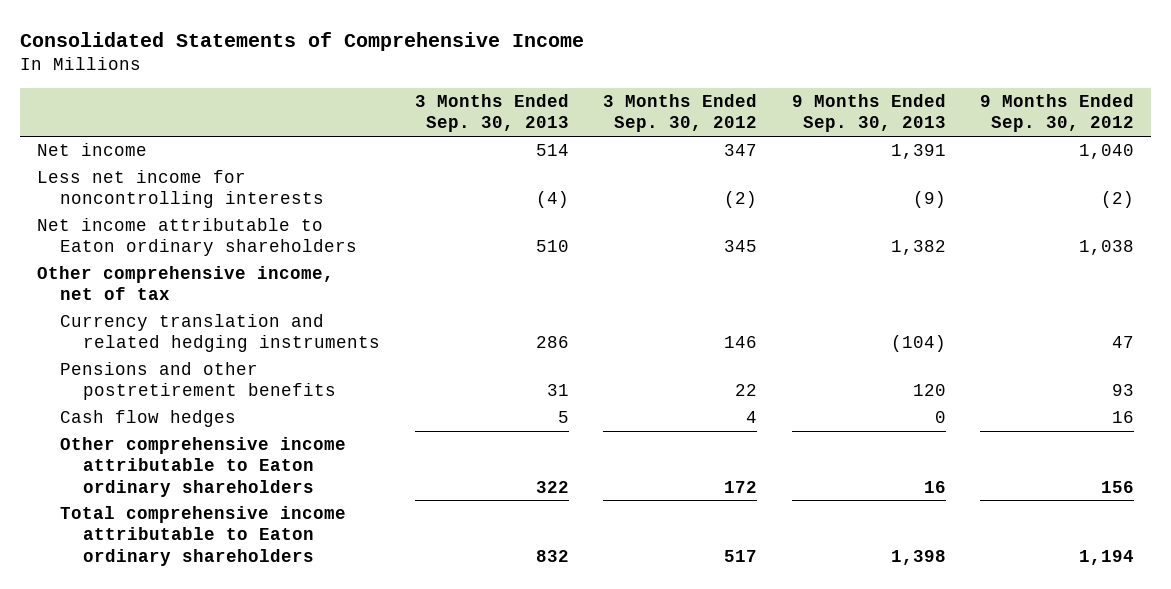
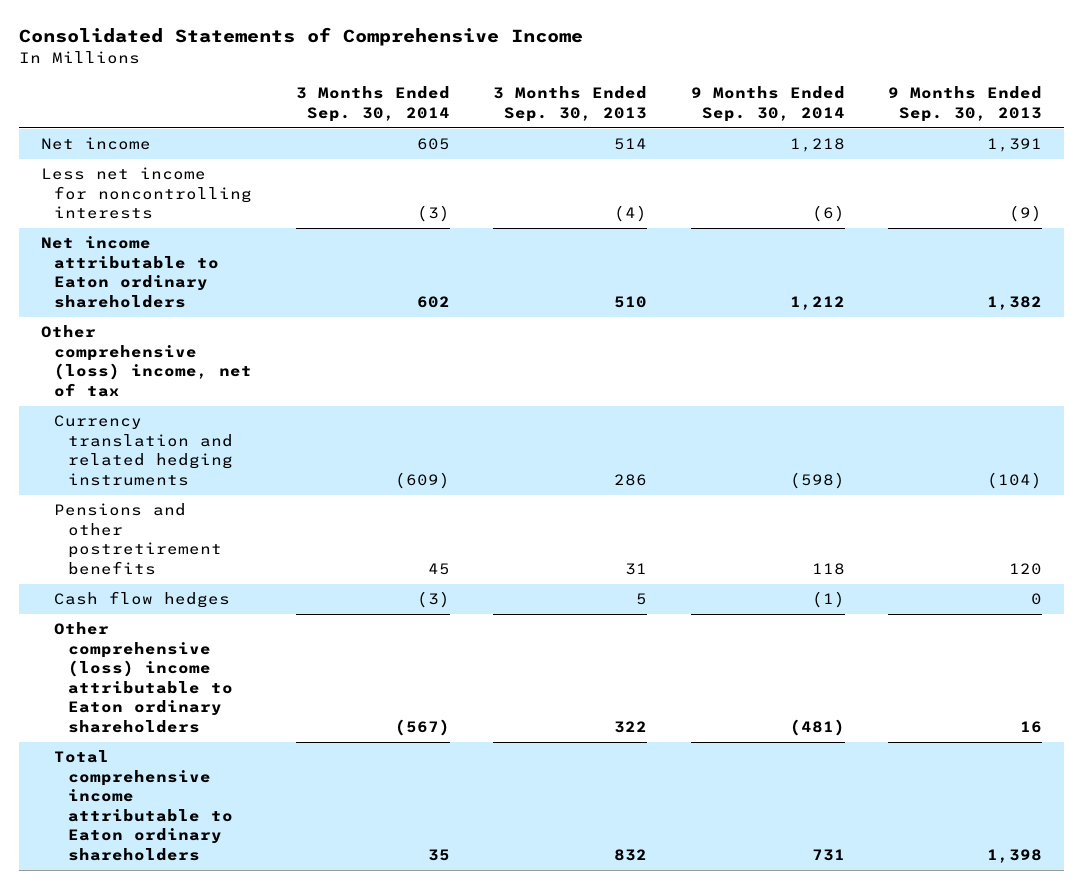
[603,94,758,133] 3 Months Ended Sep. 30, 2012 -> none
[980,94,1135,133] 9 Months Ended Sep. 30, 2012 -> none
none -> [295,86,450,122] 3 Months Ended Sep. 30, 2014
none -> [690,86,845,122] 9 Months Ended Sep. 30, 2014
[36,266,334,301] Other comprehensive income, net of tax -> [40,325,253,397] Other comprehensive (loss) income, net of tax
[59,437,346,497] Other comprehensive income attributable to Eaton ordinary shareholders -> [54,622,234,733] Other comprehensive (loss) income attributable to Eaton ordinary shareholders

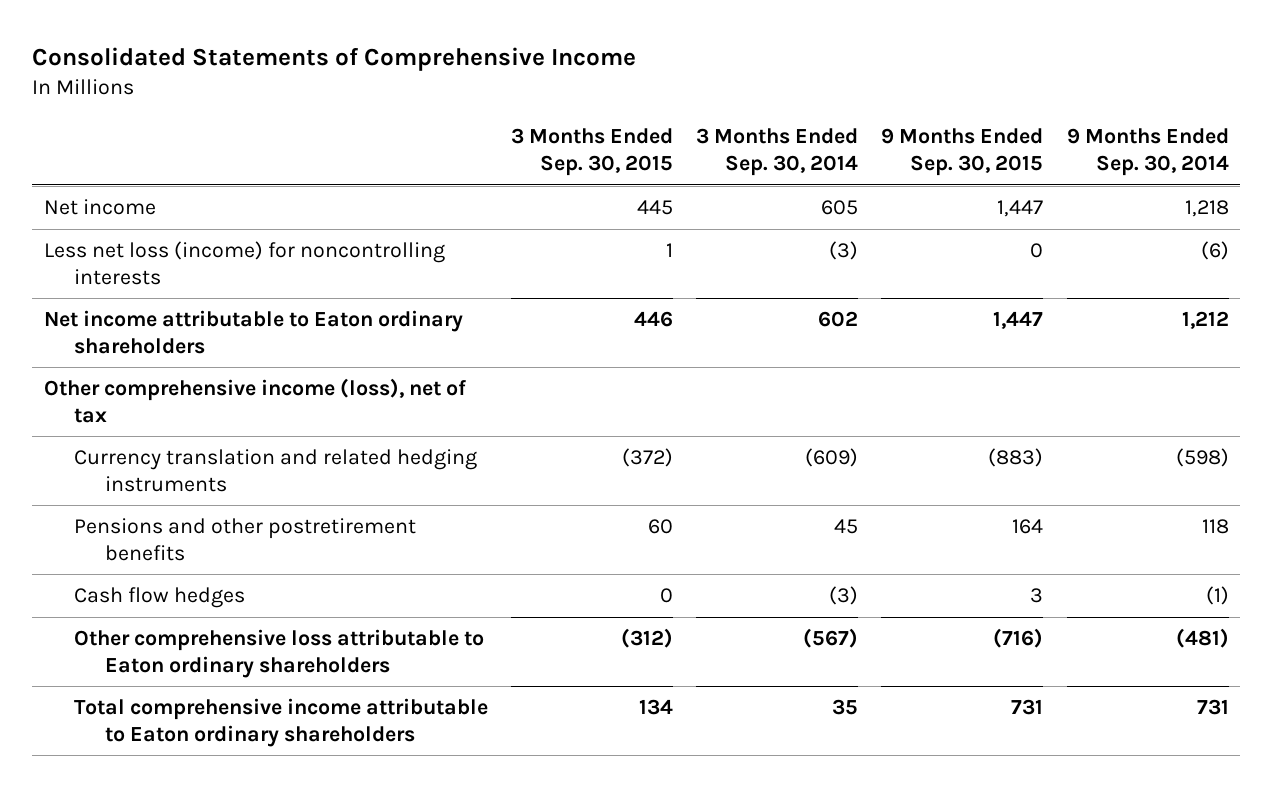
[493,86,648,122] 3 Months Ended Sep. 30, 2013 -> none
[887,86,1042,122] 9 Months Ended Sep. 30, 2013 -> none
none -> [511,128,674,177] 3 Months Ended Sep. 30, 2015
none -> [881,128,1044,177] 9 Months Ended Sep. 30, 2015
[40,167,253,220] Less net income for noncontrolling interests -> [43,240,445,285] Less net loss (income) for noncontrolling interests
[40,325,253,397] Other comprehensive (loss) income, net of tax -> [43,377,466,423] Other comprehensive income (loss), net of tax
[54,622,234,733] Other comprehensive (loss) income attributable to Eaton ordinary shareholders -> [74,628,485,678] Other comprehensive loss attributable to Eaton ordinary shareholders

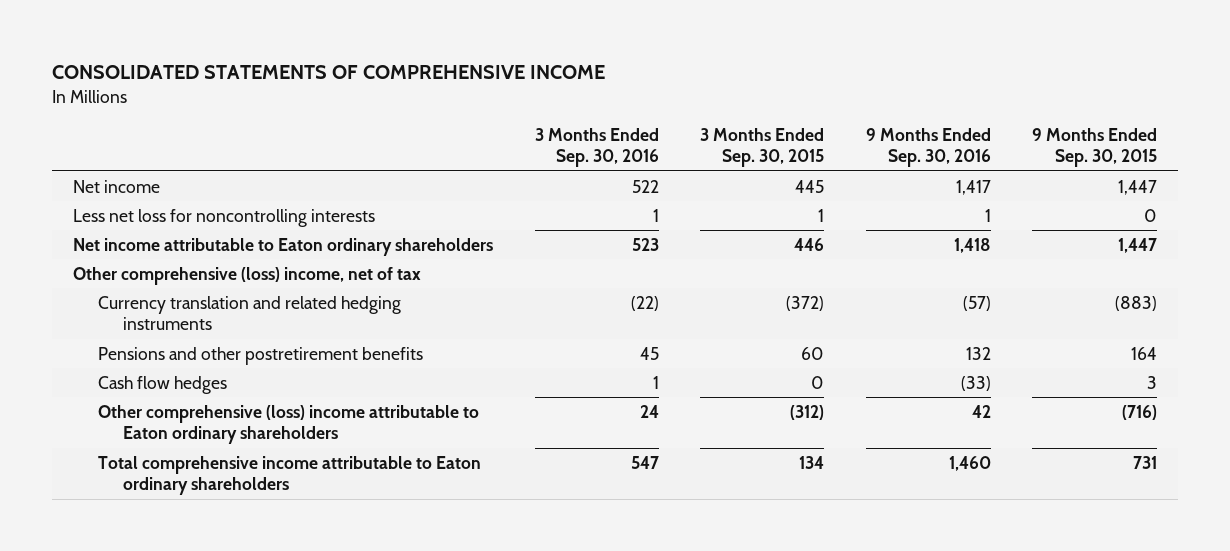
[32,47,637,72] Consolidated Statements of Comprehensive Income -> [52,65,606,80] CONSOLIDATED STATEMENTS OF COMPREHENSIVE INCOME
[696,128,859,177] 3 Months Ended Sep. 30, 2014 -> none
[1066,128,1229,177] 9 Months Ended Sep. 30, 2014 -> none
none -> [534,127,659,168] 3 Months Ended Sep. 30, 2016
none -> [865,127,991,168] 9 Months Ended Sep. 30, 2016
[43,240,445,285] Less net loss (income) for noncontrolling interests -> [73,208,376,227] Less net loss for noncontrolling interests
[43,377,466,423] Other comprehensive income (loss), net of tax -> [73,266,422,285] Other comprehensive (loss) income, net of tax
[74,628,485,678] Other comprehensive loss attributable to Eaton ordinary shareholders -> [98,404,480,445] Other comprehensive (loss) income attributable to Eaton ordinary shareholders

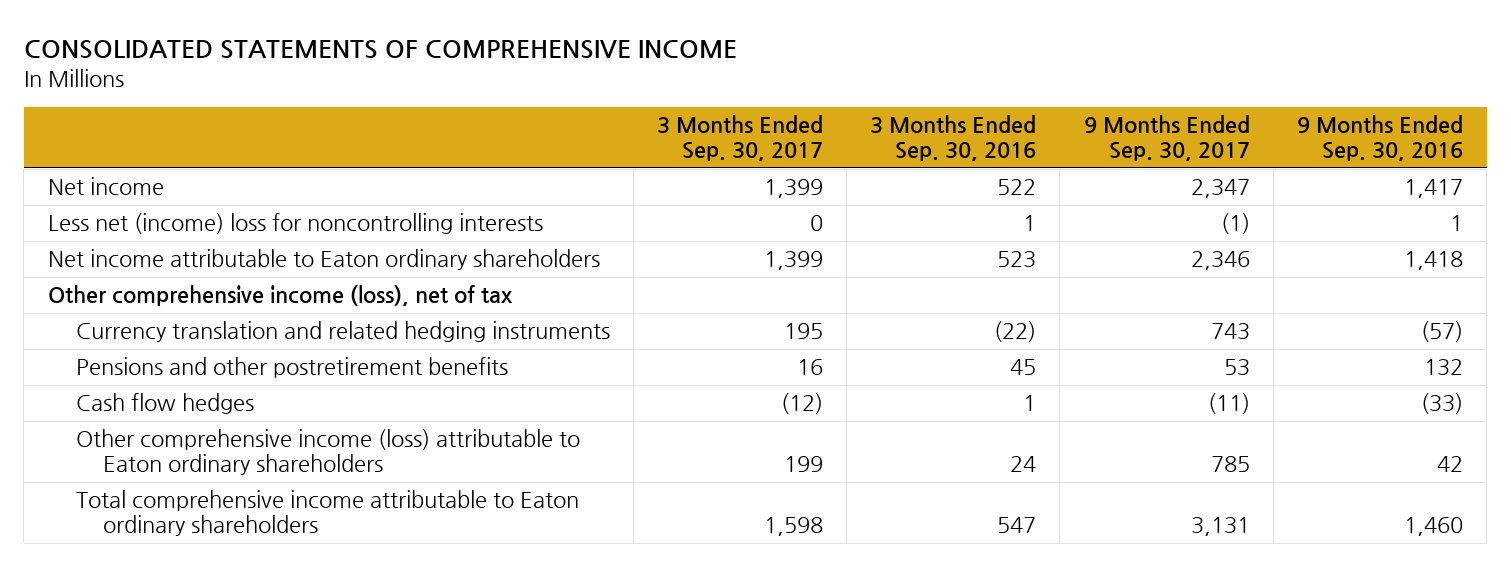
[700,127,825,168] 3 Months Ended Sep. 30, 2015 -> none
[1031,127,1157,168] 9 Months Ended Sep. 30, 2015 -> none
none -> [656,115,823,162] 3 Months Ended Sep. 30, 2017
none -> [1083,115,1250,162] 9 Months Ended Sep. 30, 2017
[73,208,376,227] Less net loss for noncontrolling interests -> [47,213,543,235] Less net (income) loss for noncontrolling interests
[73,266,422,285] Other comprehensive (loss) income, net of tax -> [47,285,513,307] Other comprehensive income (loss), net of tax
[98,404,480,445] Other comprehensive (loss) income attributable to Eaton ordinary shareholders -> [75,429,580,476] Other comprehensive income (loss) attributable to Eaton ordinary shareholders

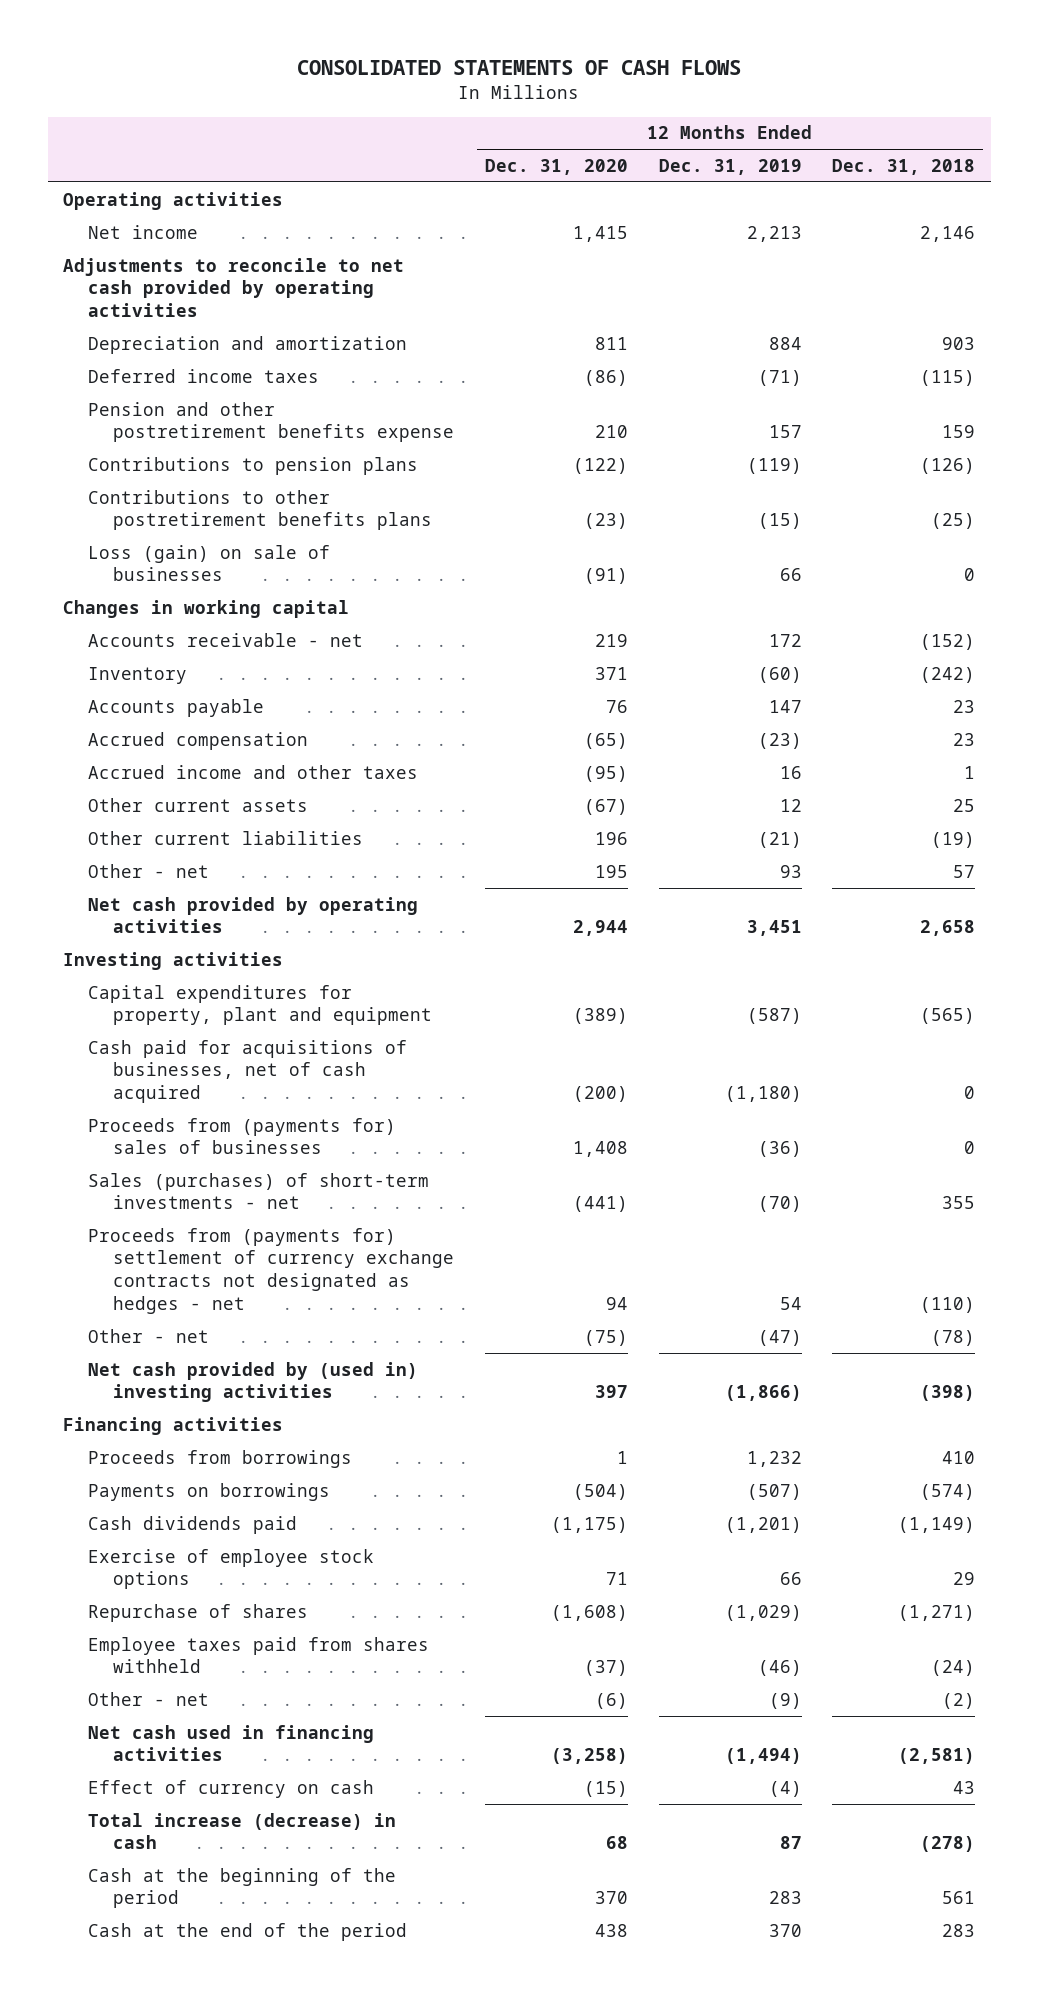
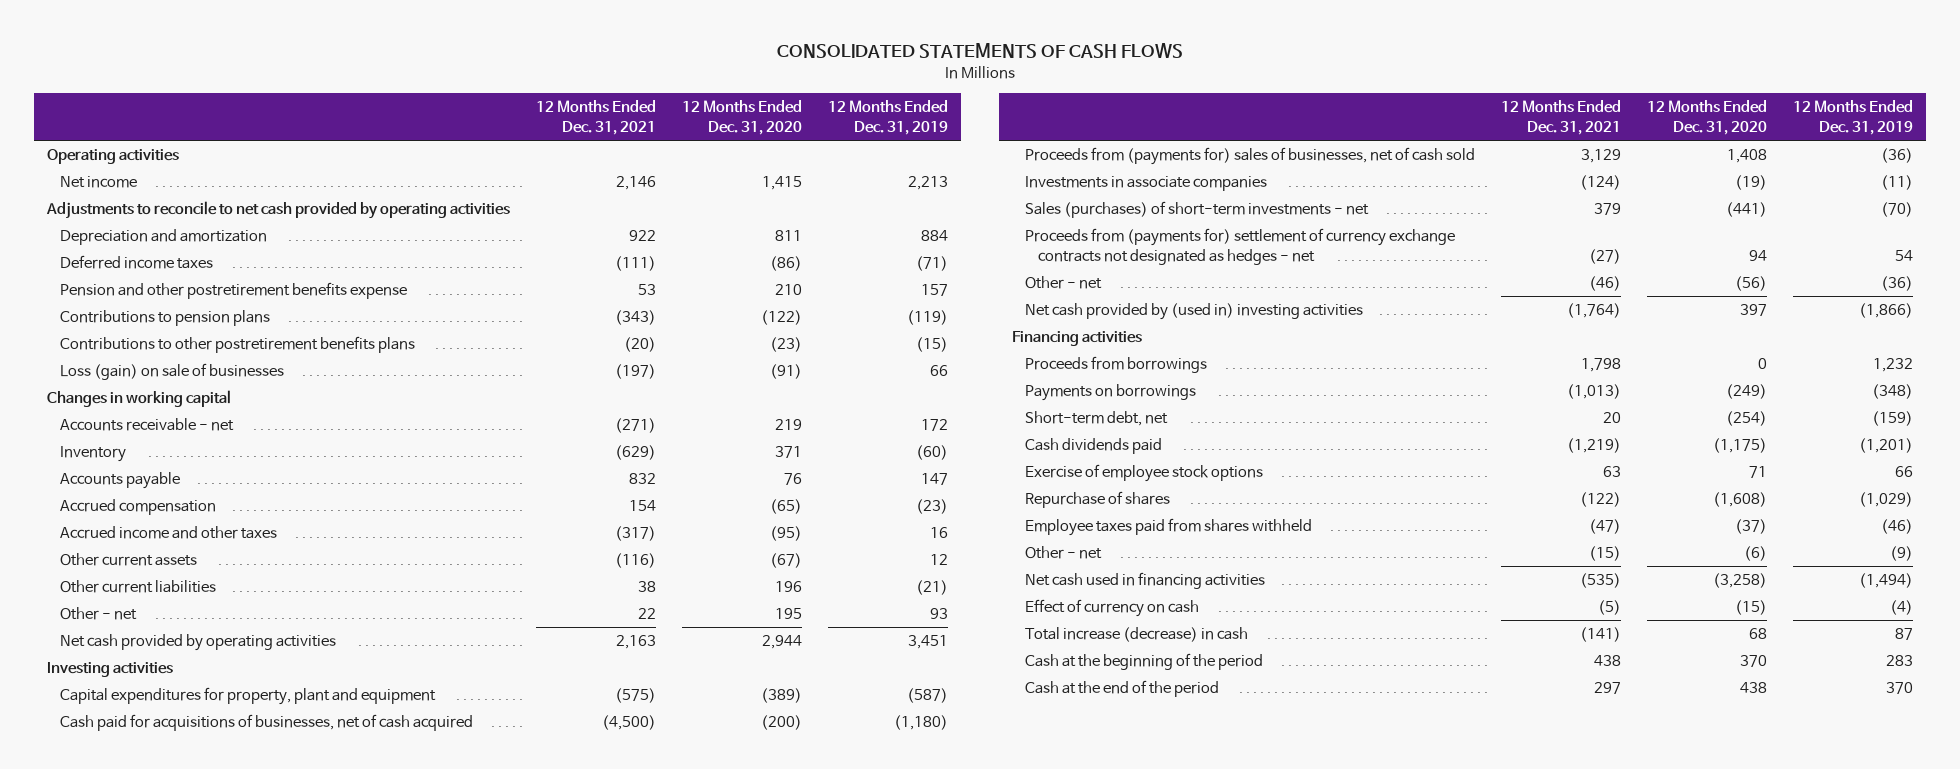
[832,158,976,175] Dec. 31, 2018 -> none
none -> [535,100,656,136] 12 Months Ended Dec. 31, 2021
[88,1117,397,1155] Proceeds from (payments for) sales of businesses -> [1025,147,1476,166] Proceeds from (payments for) sales of businesses, net of cash sold
none -> [1025,176,1268,192] Investments in associate companies
[583,1329,628,1346] (75) -> [1735,276,1768,292] (56)
[757,1329,802,1346] (47) -> [1881,276,1914,292] (36)
[616,1450,628,1464] 1 -> [1758,358,1768,370] 0
[572,1483,628,1500] (504) -> [1726,384,1768,400] (249)
[746,1483,802,1500] (507) -> [1872,384,1914,400] (348)
none -> [1025,411,1169,427] Short-term debt, net

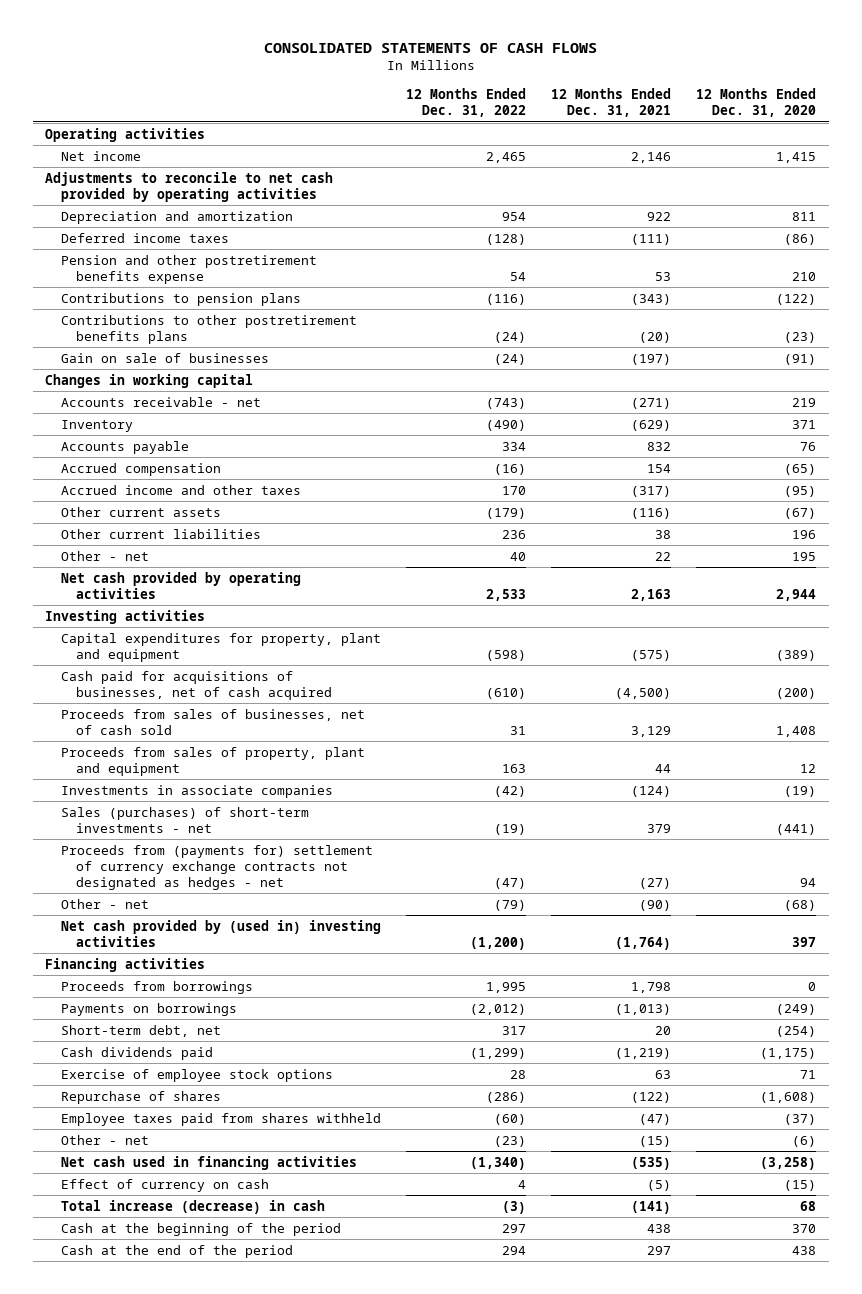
[828,100,949,136] 12 Months Ended Dec. 31, 2019 -> none
none -> [406,88,527,118] 12 Months Ended Dec. 31, 2022
[59,363,284,381] Loss (gain) on sale of businesses -> [60,352,269,363] Gain on sale of businesses
[1025,147,1476,166] Proceeds from (payments for) sales of businesses, net of cash sold -> [60,708,365,735] Proceeds from sales of businesses, net of cash sold
none -> [60,746,365,776] Proceeds from sales of property, plant and equipment
[1589,276,1622,292] (46) -> [639,899,672,911] (90)
[1735,276,1768,292] (56) -> [784,899,817,911] (68)

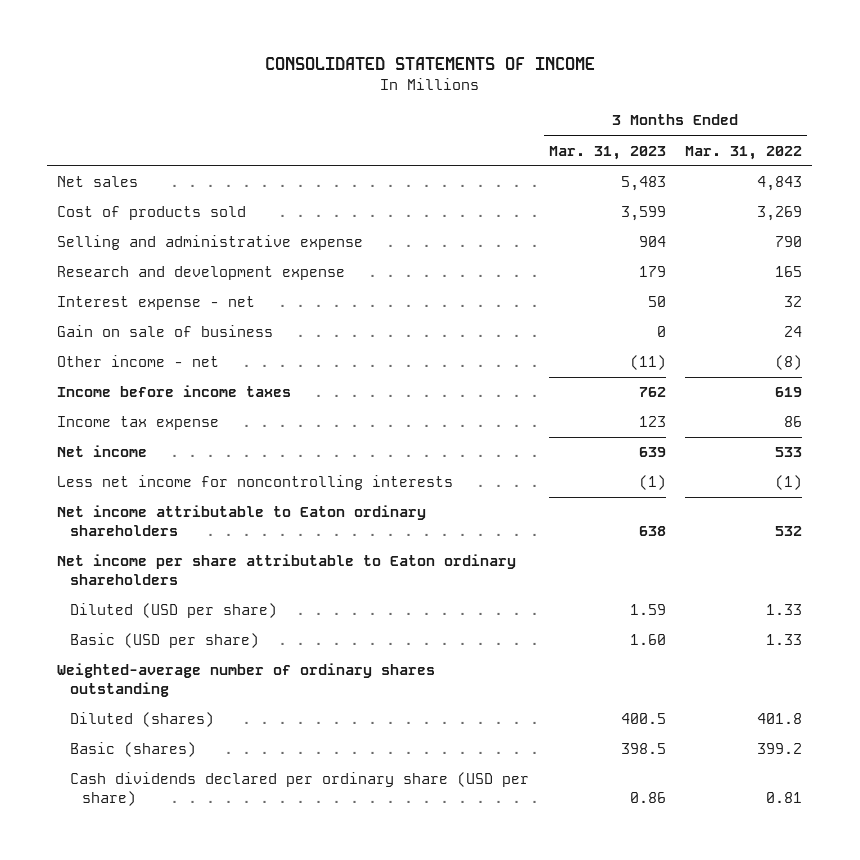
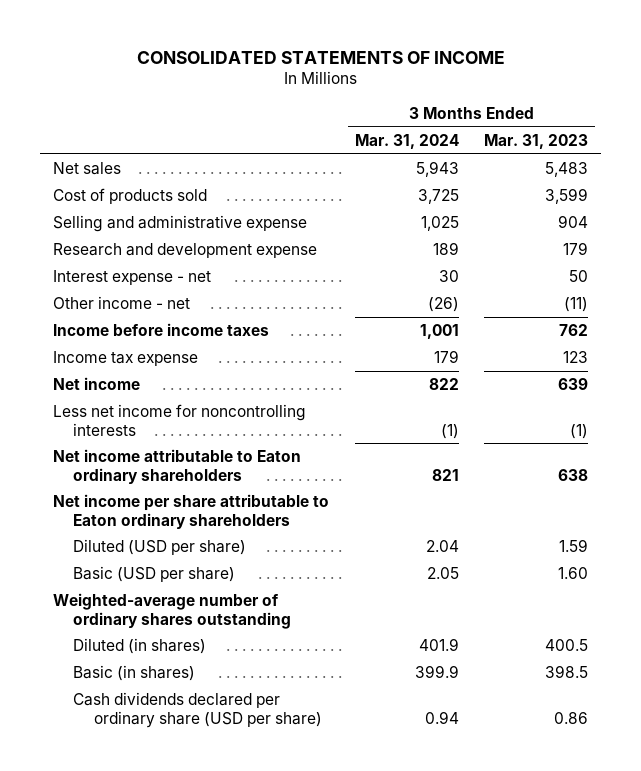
[685,145,803,160] Mar. 31, 2022 -> none
none -> [354,133,459,149] Mar. 31, 2024
[57,325,274,338] Gain on sale of business -> none
[69,712,214,728] Diluted (shares) -> [73,638,207,655] Diluted (in shares)
[69,742,196,758] Basic (shares) -> [73,665,196,682] Basic (in shares)

